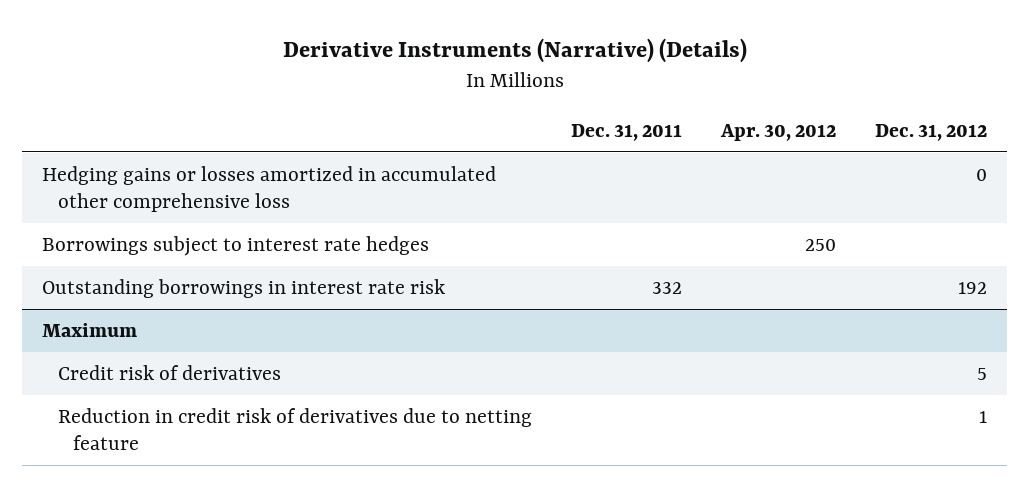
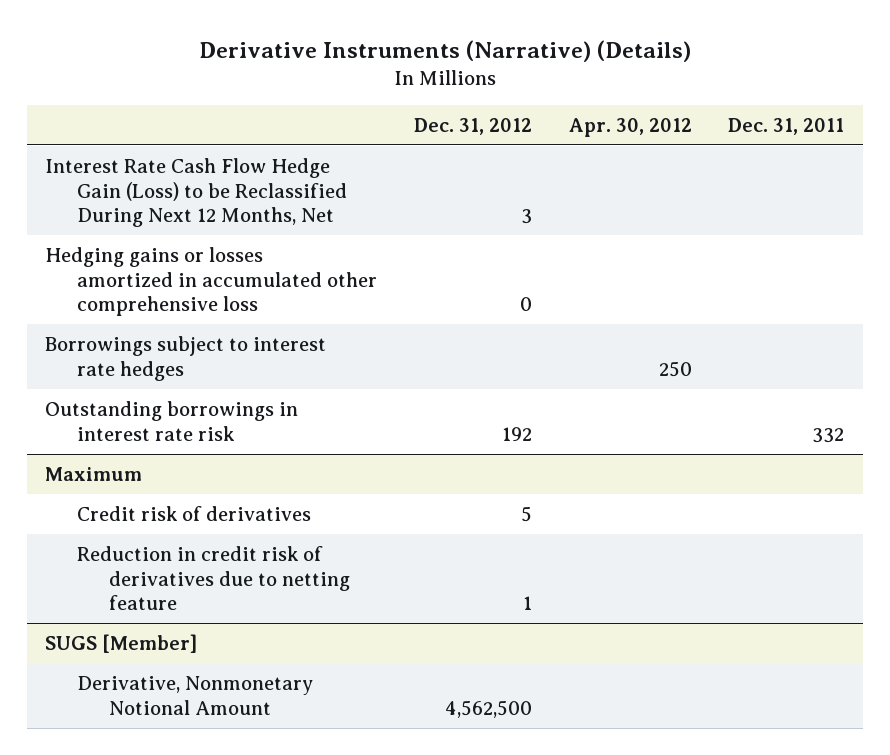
none -> [45,157,348,228] Interest Rate Cash Flow Hedge Gain (Loss) to be Reclassified During Next 12 Months, Net
none -> [45,633,198,653] SUGS [Member]
none -> [77,675,314,715] Derivative, Nonmonetary Notional Amount

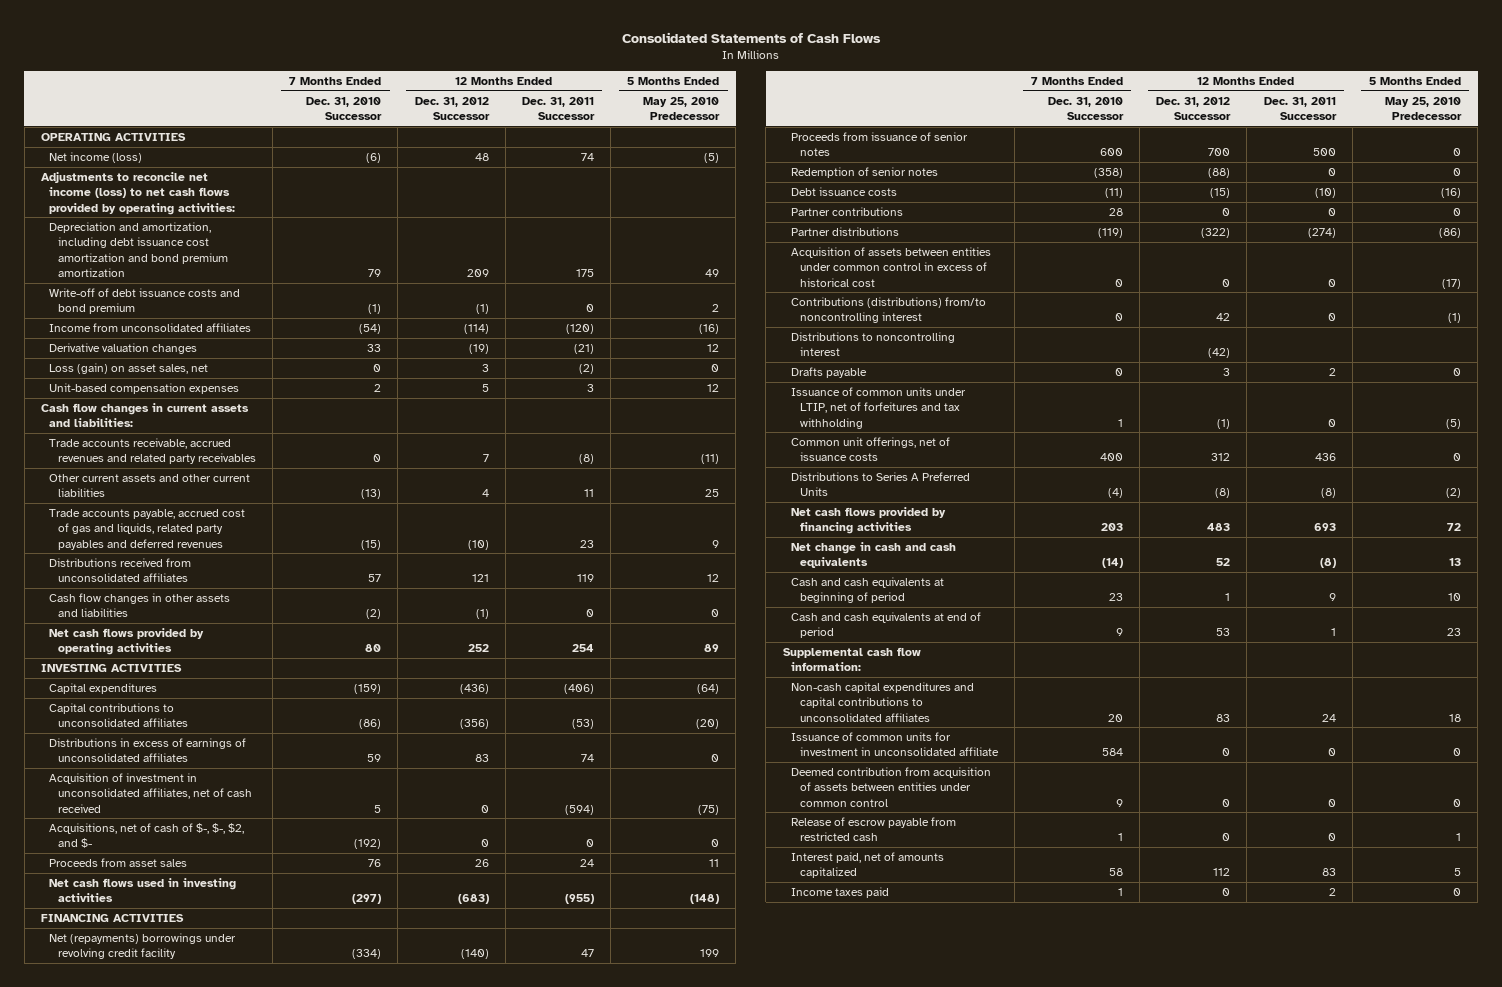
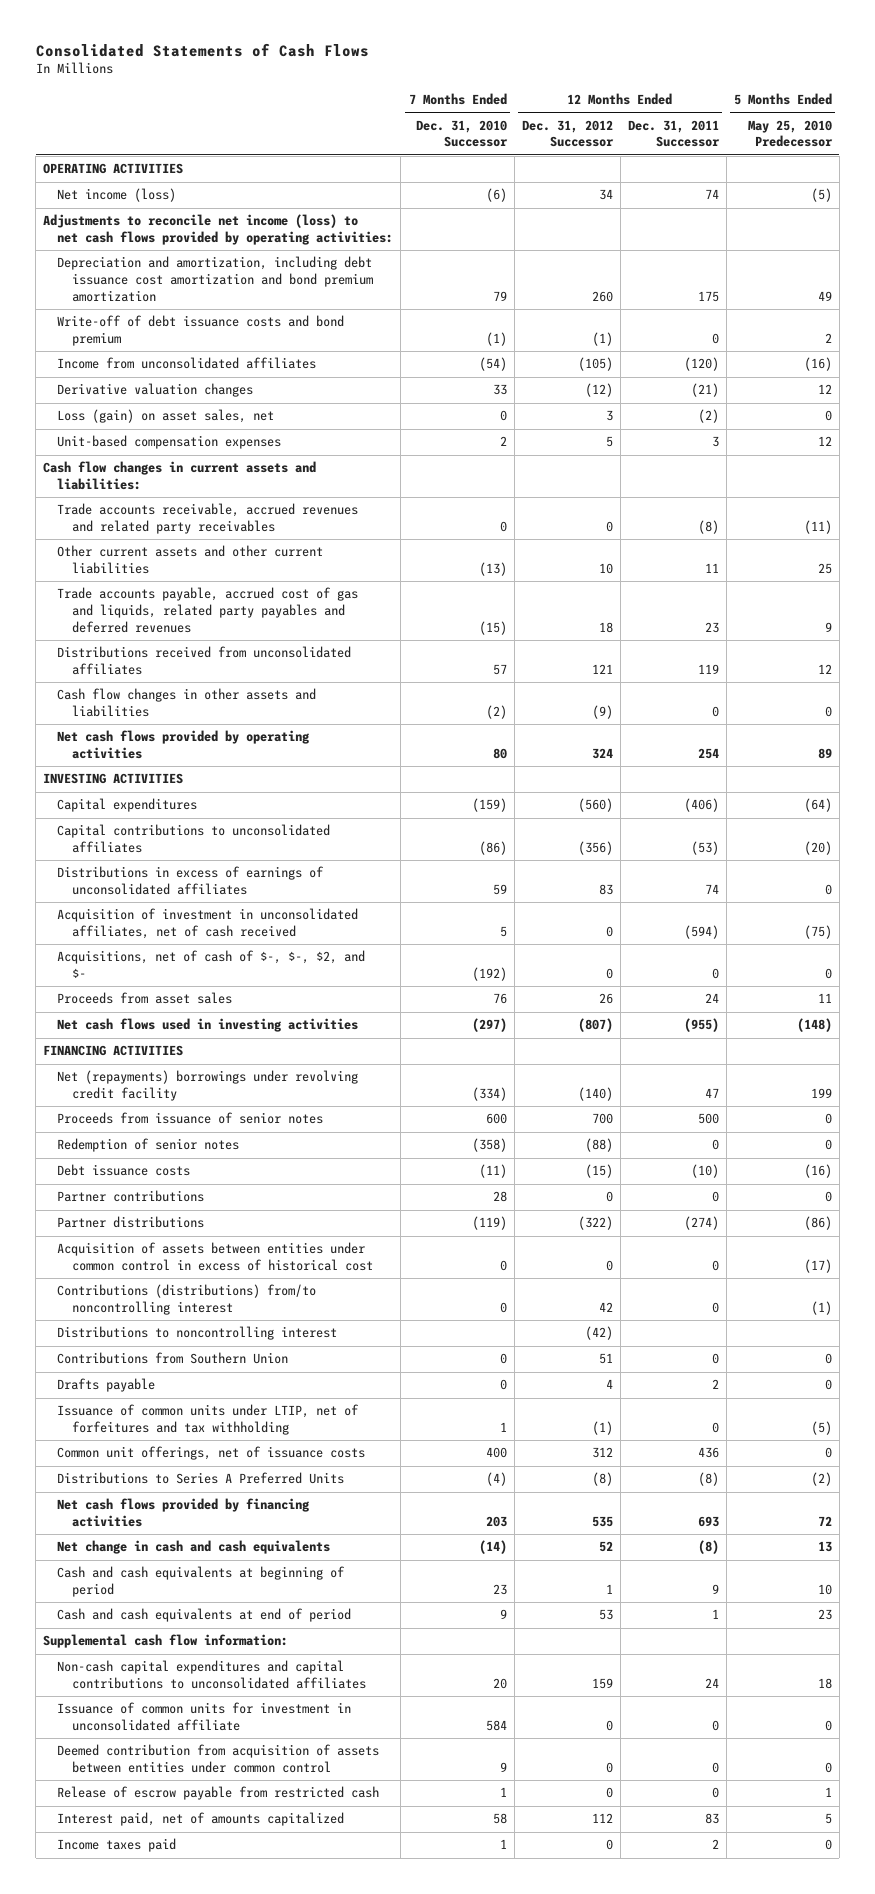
[474,152,489,161] 48 -> [598,189,613,201] 34
[466,268,489,277] 209 -> [591,290,613,302] 260
[463,323,489,334] (114) -> [577,357,613,372] (105)
[468,343,489,354] (19) -> [584,383,613,398] (12)
[482,454,489,463] 7 -> [605,521,613,533] 0
[481,489,489,498] 4 -> [598,563,613,575] 10
[467,539,489,550] (10) -> [598,621,613,633] 18
[475,609,489,620] (1) -> [591,705,613,720] (9)
[467,644,489,653] 252 -> [591,748,613,760] 324
[459,683,489,694] (436) -> [577,798,613,813] (560)
[457,894,489,905] (683) -> [577,1018,613,1033] (807)
none -> [57,1352,289,1365] Contributions from Southern Union
[1223,367,1231,376] 3 -> [605,1379,613,1390] 4
[1207,523,1231,532] 483 -> [591,1516,613,1528] 535
[1216,713,1231,722] 83 -> [591,1678,613,1690] 159

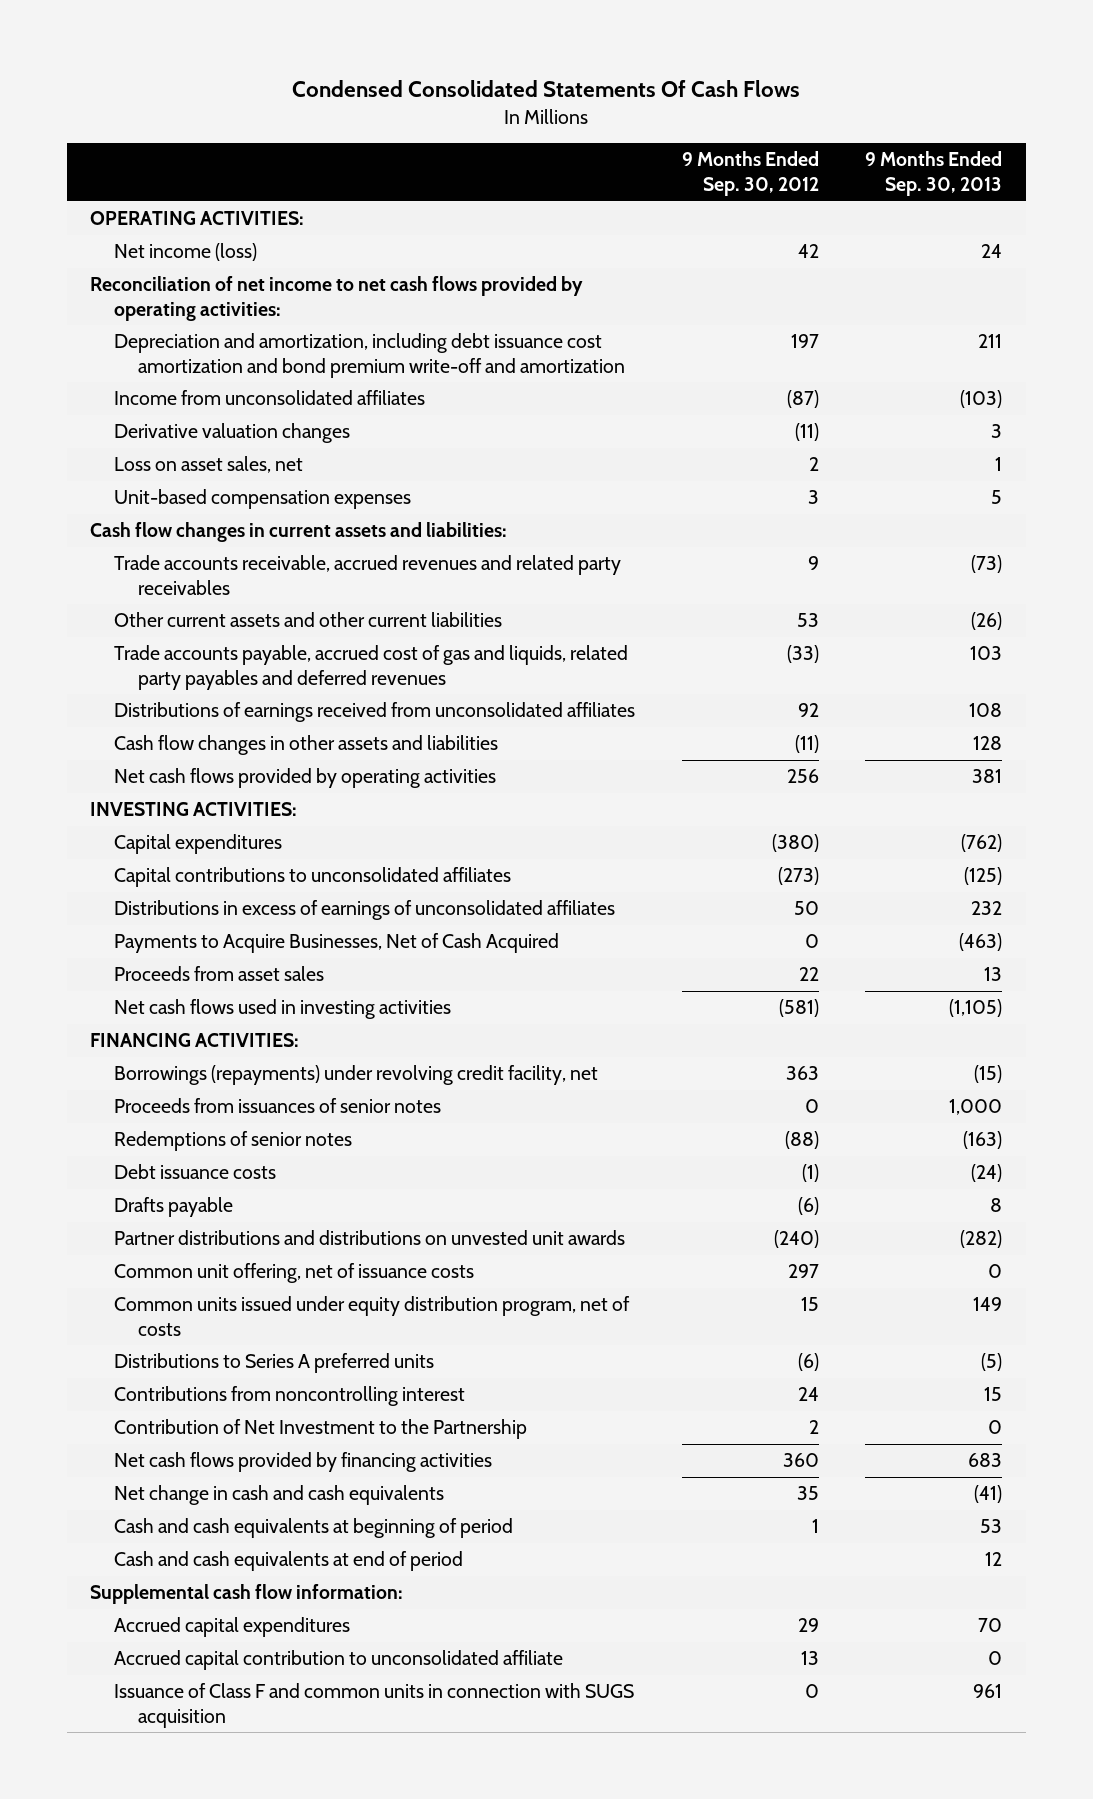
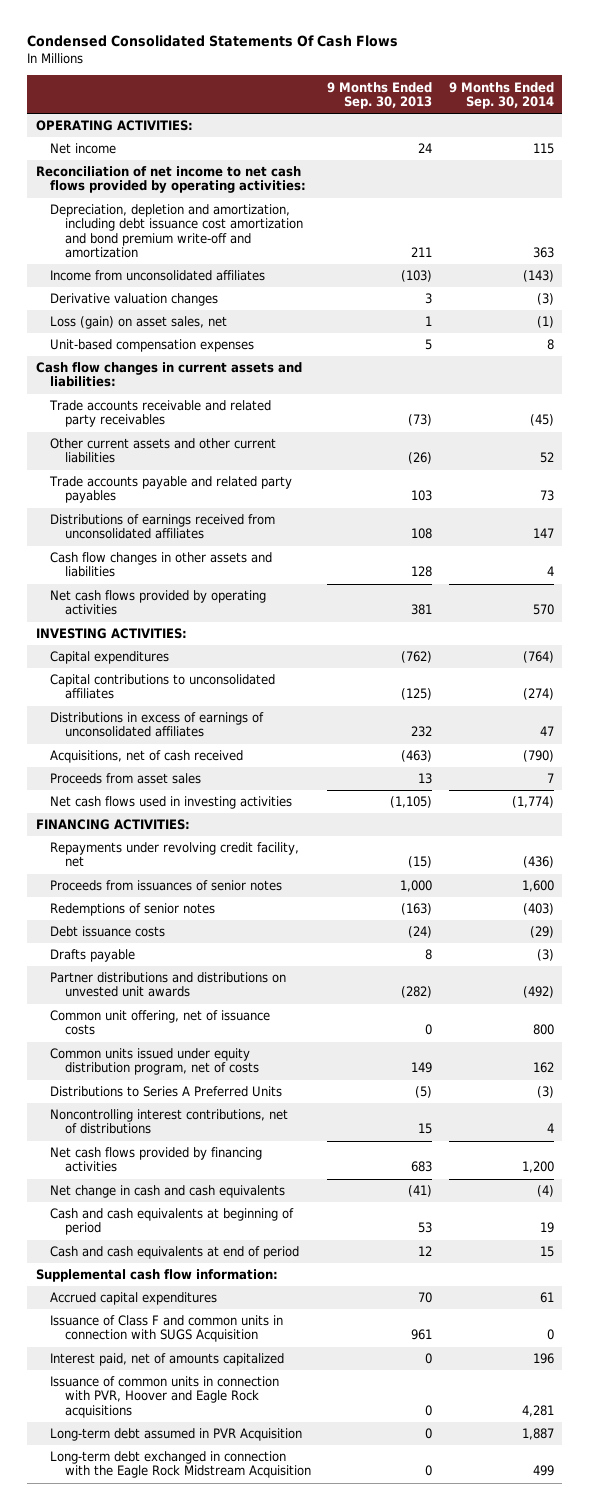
[681,151,819,197] 9 Months Ended Sep. 30, 2012 -> none
none -> [449,81,555,109] 9 Months Ended Sep. 30, 2014
[114,243,258,262] Net income (loss) -> [50,143,117,155] Net income
[114,333,625,378] Depreciation and amortization, including debt issuance cost amortization and bond premium write-off and amortization -> [50,204,303,258] Depreciation, depletion and amortization, including debt issuance cost amortization and bond premium write-off and amortization
[114,456,304,474] Loss on asset sales, net -> [50,316,228,330] Loss (gain) on asset sales, net
[114,555,622,595] Trade accounts receivable, accrued revenues and related party receivables -> [49,400,272,428] Trade accounts receivable and related party receivables
[114,645,629,690] Trade accounts payable, accrued cost of gas and liquids, related party payables and deferred revenues -> [49,476,293,504] Trade accounts payable and related party payables
[114,933,560,954] Payments to Acquire Businesses, Net of Cash Acquired -> [50,750,244,764] Acquisitions, net of cash received
[114,1065,599,1086] Borrowings (repayments) under revolving credit facility, net -> [50,842,300,868] Repayments under revolving credit facility, net
[114,1386,466,1407] Contributions from noncontrolling interest -> none
[114,1419,528,1440] Contribution of Net Investment to the Partnership -> none
[114,1353,435,1374] Distributions to Series A preferred units -> [50,1086,283,1098] Distributions to Series A Preferred Units
none -> [50,1109,289,1135] Noncontrolling interest contributions, net of distributions
[114,1650,564,1671] Accrued capital contribution to unconsolidated affiliate -> none
[114,1683,635,1728] Issuance of Class F and common units in connection with SUGS acquisition -> [50,1315,284,1343] Issuance of Class F and common units in connection with SUGS Acquisition
none -> [50,1353,285,1367] Interest paid, net of amounts capitalized
none -> [50,1376,280,1418] Issuance of common units in connection with PVR, Hoover and Eagle Rock acquisitions
none -> [50,1428,303,1442] Long-term debt assumed in PVR Acquisition
none -> [50,1451,311,1479] Long-term debt exchanged in connection with the Eagle Rock Midstream Acquisition

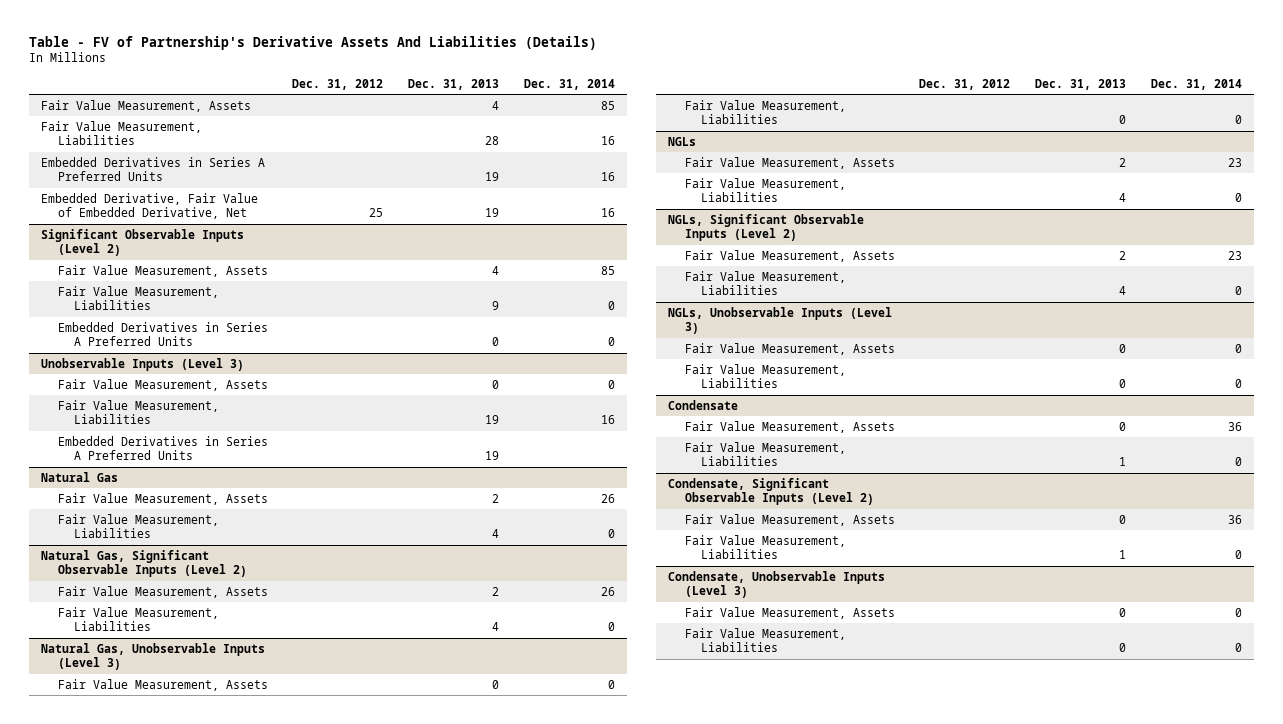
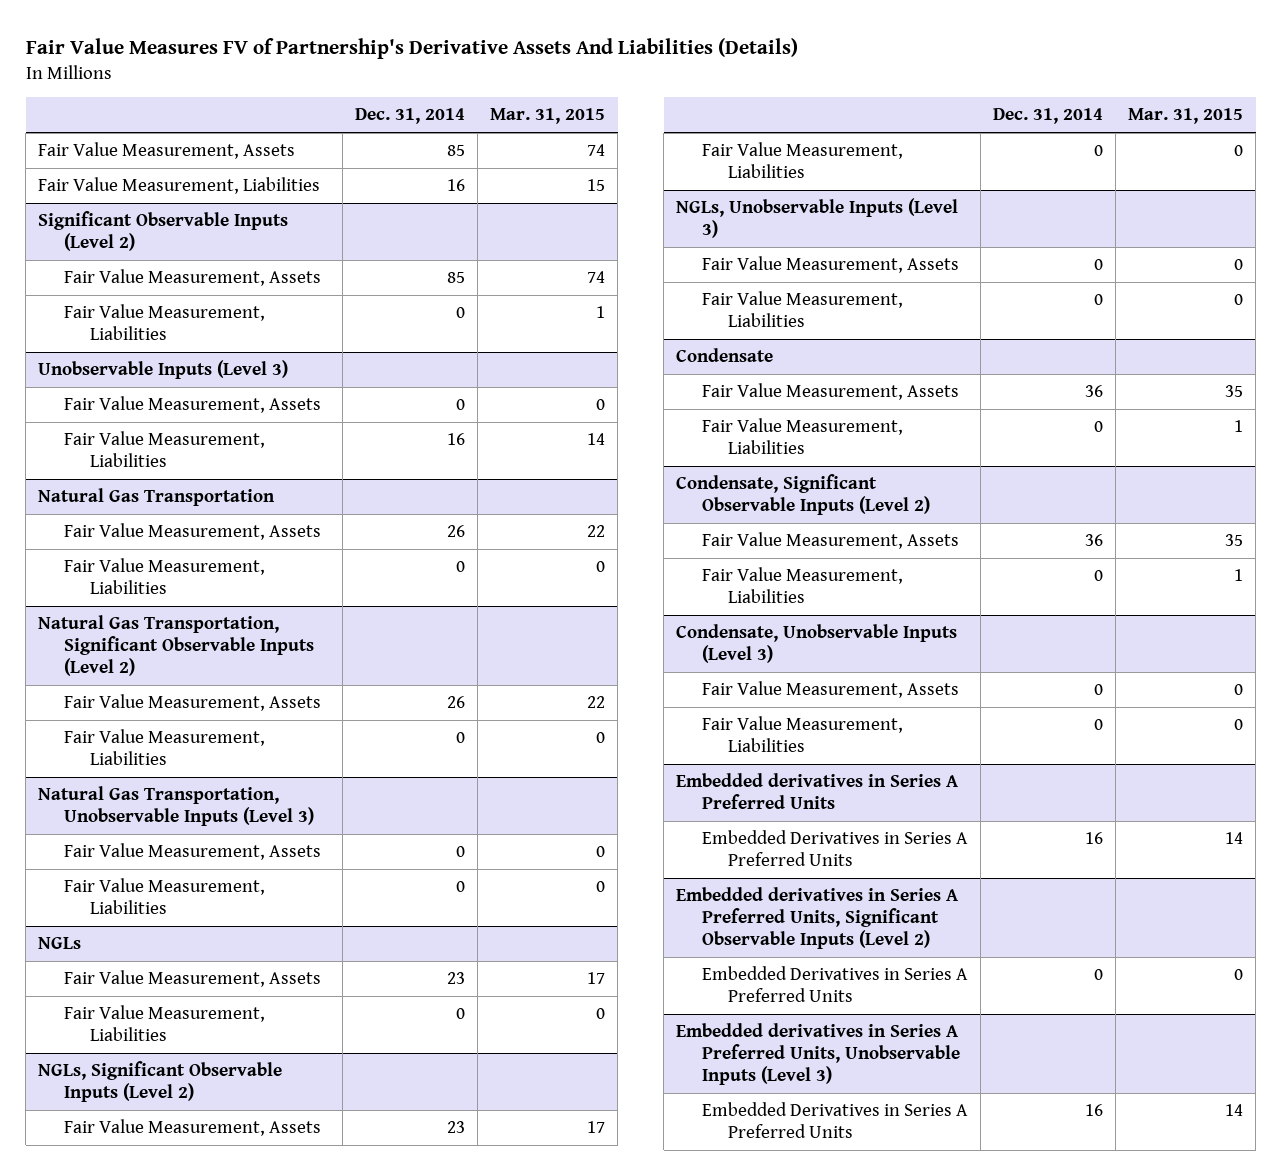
[28,35,597,50] Table - FV of Partnership's Derivative Assets And Liabilities (Details) -> [25,38,798,60] Fair Value Measures FV of Partnership's Derivative Assets And Liabilities (Details)
[292,79,384,91] Dec. 31, 2012 -> none
[408,79,500,91] Dec. 31, 2013 -> none
none -> [490,108,606,125] Mar. 31, 2015
[41,156,266,182] Embedded Derivatives in Series A Preferred Units -> none
[41,192,259,220] Embedded Derivative, Fair Value of Embedded Derivative, Net -> none
[57,321,268,347] Embedded Derivatives in Series A Preferred Units -> none
[57,435,268,461] Embedded Derivatives in Series A Preferred Units -> none
[41,471,119,482] Natural Gas -> [38,488,276,507] Natural Gas Transportation
[41,549,247,578] Natural Gas, Significant Observable Inputs (Level 2) -> [38,615,314,677] Natural Gas Transportation, Significant Observable Inputs (Level 2)
[41,642,266,671] Natural Gas, Unobservable Inputs (Level 3) -> [38,786,314,827] Natural Gas Transportation, Unobservable Inputs (Level 3)
none -> [676,773,959,810] Embedded derivatives in Series A Preferred Units
none -> [702,830,969,867] Embedded Derivatives in Series A Preferred Units
none -> [676,887,959,950] Embedded derivatives in Series A Preferred Units, Significant Observable Inputs (Level 2)
none -> [702,966,969,1003] Embedded Derivatives in Series A Preferred Units
none -> [676,1023,961,1086] Embedded derivatives in Series A Preferred Units, Unobservable Inputs (Level 3)
none -> [702,1102,969,1139] Embedded Derivatives in Series A Preferred Units

